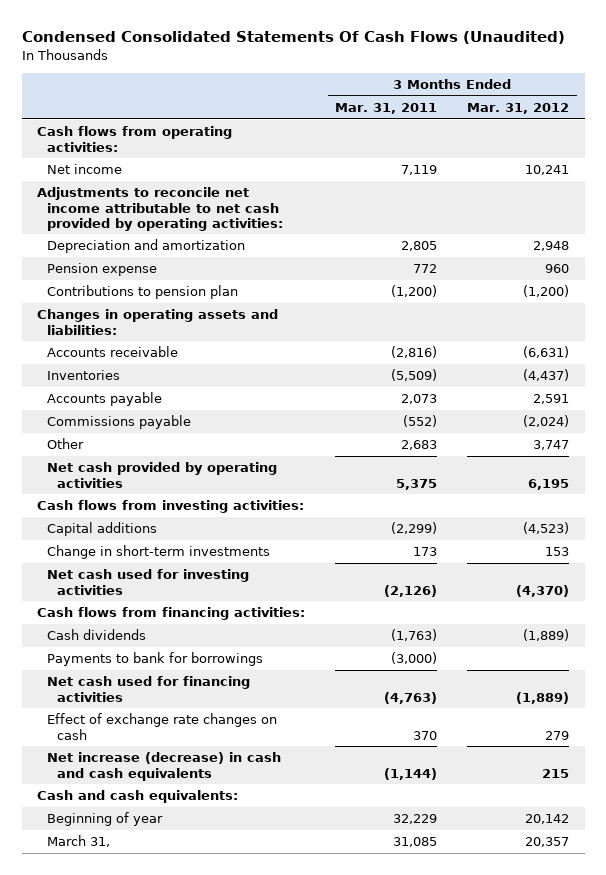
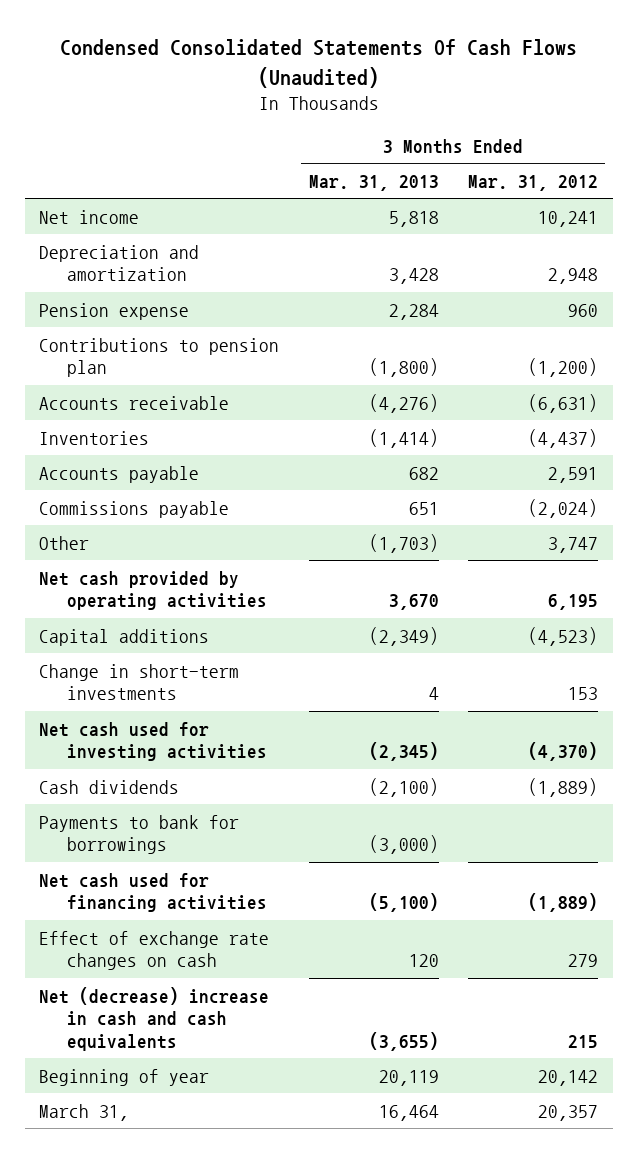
[335,103,438,115] Mar. 31, 2011 -> none
none -> [308,174,439,191] Mar. 31, 2013
[36,126,232,152] Cash flows from operating activities: -> none
[36,187,283,231] Adjustments to reconcile net income attributable to net cash provided by operating activities: -> none
[36,309,278,335] Changes in operating assets and liabilities: -> none
[36,500,304,514] Cash flows from investing activities: -> none
[36,607,305,621] Cash flows from financing activities: -> none
[36,790,238,804] Cash and cash equivalents: -> none
[46,752,281,781] Net increase (decrease) in cash and cash equivalents -> [39,986,270,1051] Net (decrease) increase in cash and cash equivalents

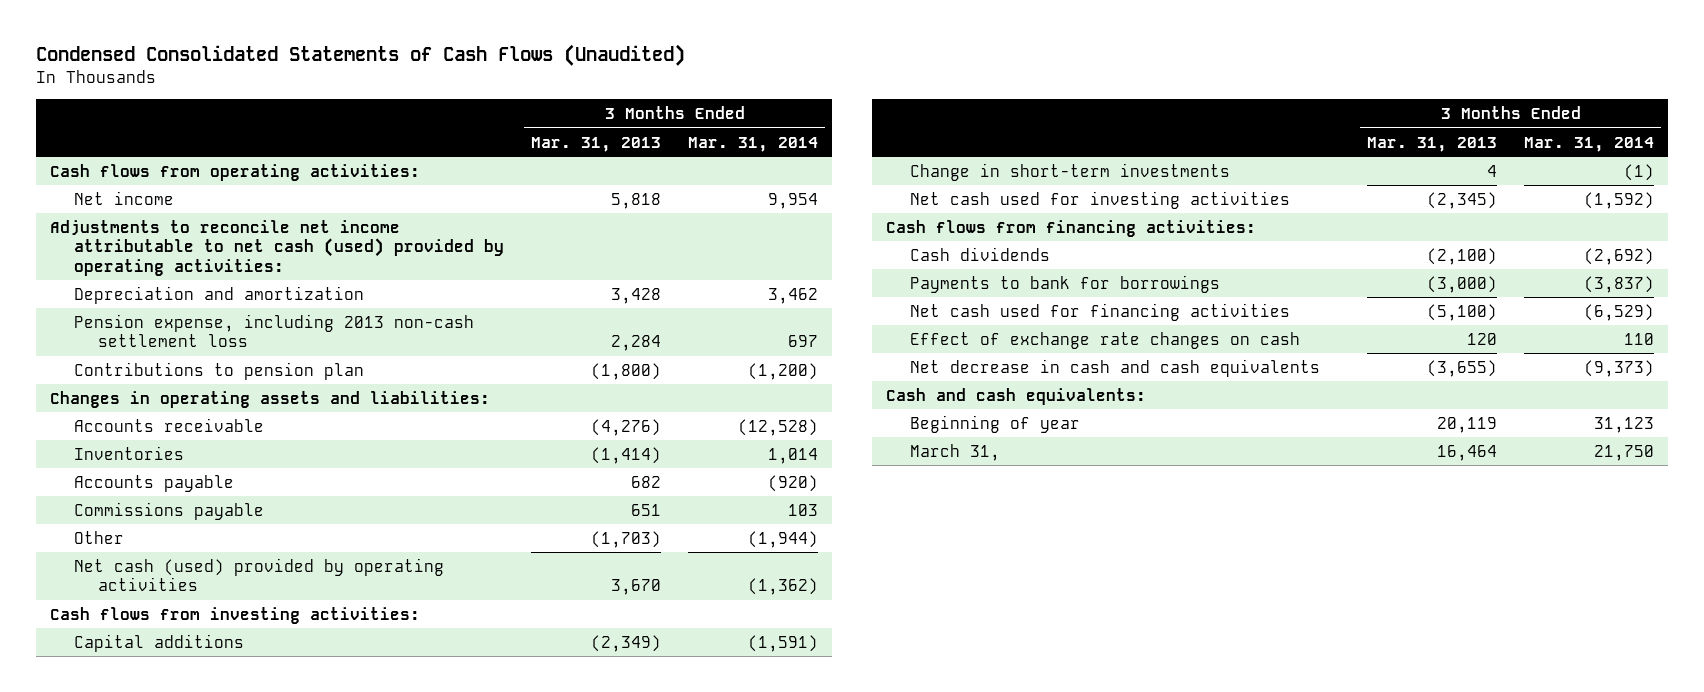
[59,39,577,88] Condensed Consolidated Statements Of Cash Flows (Unaudited) -> [36,44,686,67] Condensed Consolidated Statements of Cash Flows (Unaudited)
[467,174,598,191] Mar. 31, 2012 -> none
none -> [688,136,819,152] Mar. 31, 2014
none -> [49,163,420,181] Cash flows from operating activities:
none -> [49,219,504,276] Adjustments to reconcile net income attributable to net cash (used) provided by operating activities:
[39,302,190,320] Pension expense -> [73,313,474,348] Pension expense, including 2013 non-cash settlement loss
none -> [49,390,490,408] Changes in operating assets and liabilities:
[39,570,268,611] Net cash provided by operating activities -> [73,557,444,592] Net cash (used) provided by operating activities
none -> [49,606,420,624] Cash flows from investing activities:
none -> [885,219,1256,237] Cash flows from financing activities:
[39,986,270,1051] Net (decrease) increase in cash and cash equivalents -> [910,358,1321,377] Net decrease in cash and cash equivalents
none -> [885,387,1146,405] Cash and cash equivalents:

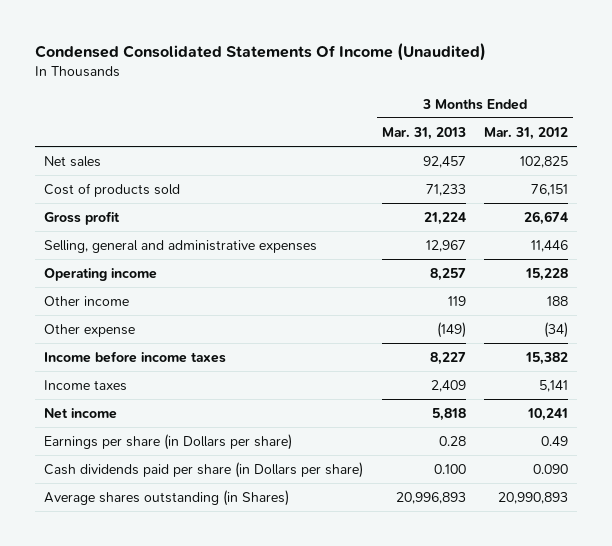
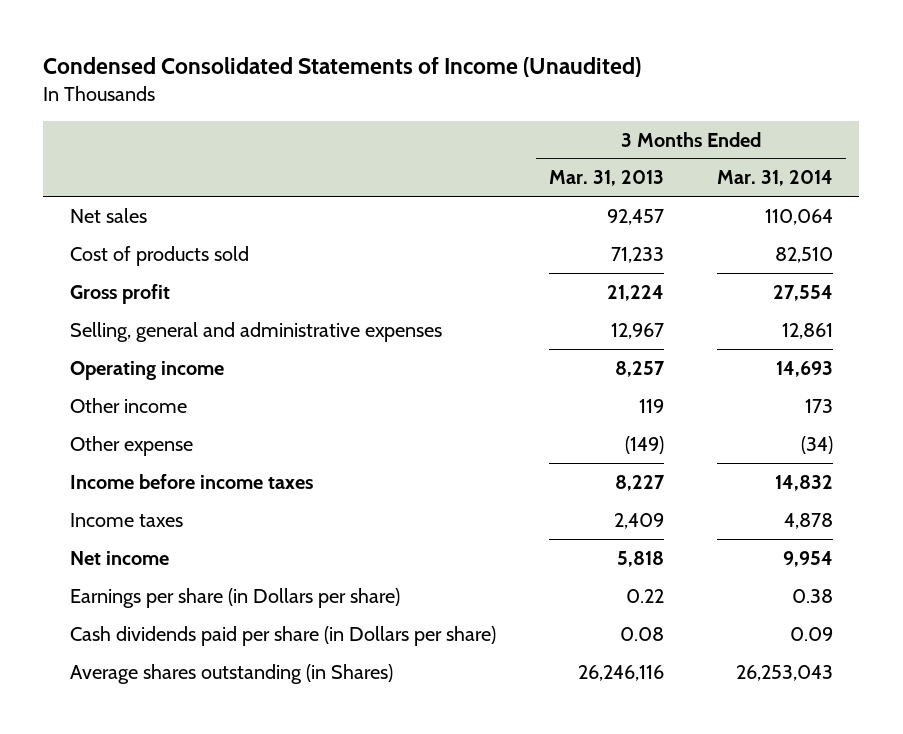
[34,42,486,61] Condensed Consolidated Statements Of Income (Unaudited) -> [43,57,642,78] Condensed Consolidated Statements of Income (Unaudited)
[484,126,569,140] Mar. 31, 2012 -> none
none -> [716,170,833,187] Mar. 31, 2014
[438,435,466,446] 0.28 -> [625,588,664,603] 0.22
[433,463,466,474] 0.100 -> [619,626,664,641] 0.08
[395,491,466,504] 20,996,893 -> [577,664,664,681] 26,246,116

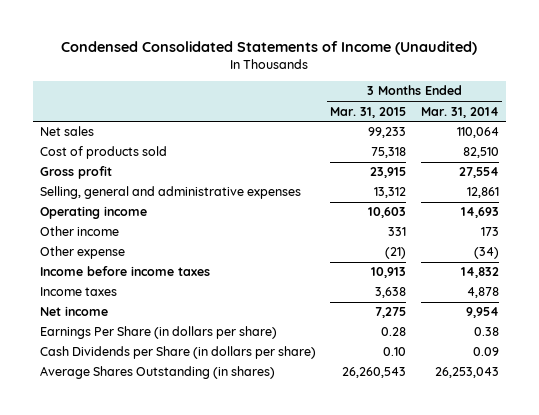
[548,170,664,187] Mar. 31, 2013 -> none
none -> [330,106,407,118] Mar. 31, 2015
[69,587,400,608] Earnings per share (in Dollars per share) -> [39,326,277,340] Earnings Per Share (in dollars per share)
[69,625,496,646] Cash dividends paid per share (in Dollars per share) -> [39,346,316,360] Cash Dividends per Share (in dollars per share)
[69,663,393,684] Average shares outstanding (in Shares) -> [39,366,275,380] Average Shares Outstanding (in shares)

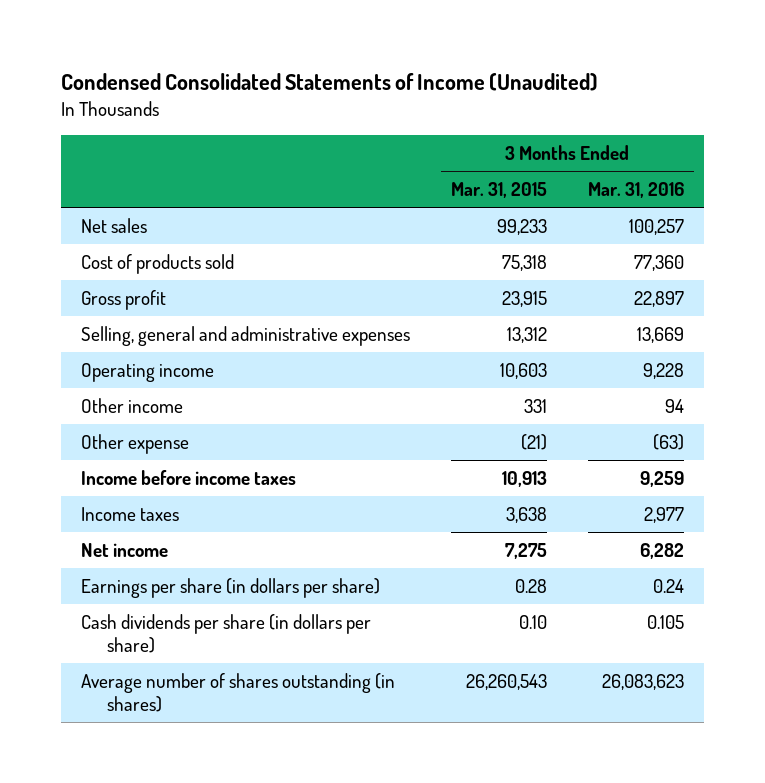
[420,106,499,118] Mar. 31, 2014 -> none
none -> [587,182,684,199] Mar. 31, 2016
[39,326,277,340] Earnings Per Share (in dollars per share) -> [81,577,381,598] Earnings per share (in dollars per share)
[39,346,316,360] Cash Dividends per Share (in dollars per share) -> [81,613,372,653] Cash dividends per share (in dollars per share)
[39,366,275,380] Average Shares Outstanding (in shares) -> [81,672,396,712] Average number of shares outstanding (in shares)

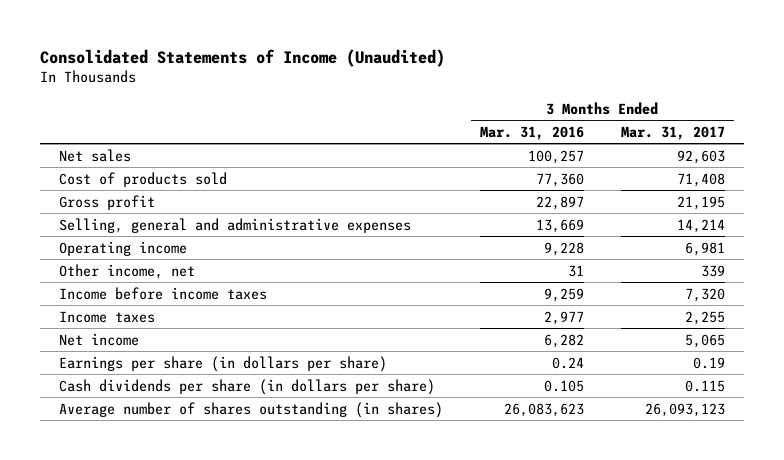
[60,73,598,92] Condensed Consolidated Statements of Income (Unaudited) -> [40,48,446,67] Consolidated Statements of Income (Unaudited)
[450,182,547,199] Mar. 31, 2015 -> none
none -> [621,125,726,140] Mar. 31, 2017
[81,433,190,454] Other expense -> none
[81,397,184,413] Other income -> [58,263,195,279] Other income, net
[664,398,684,413] 94 -> [567,264,584,277] 31

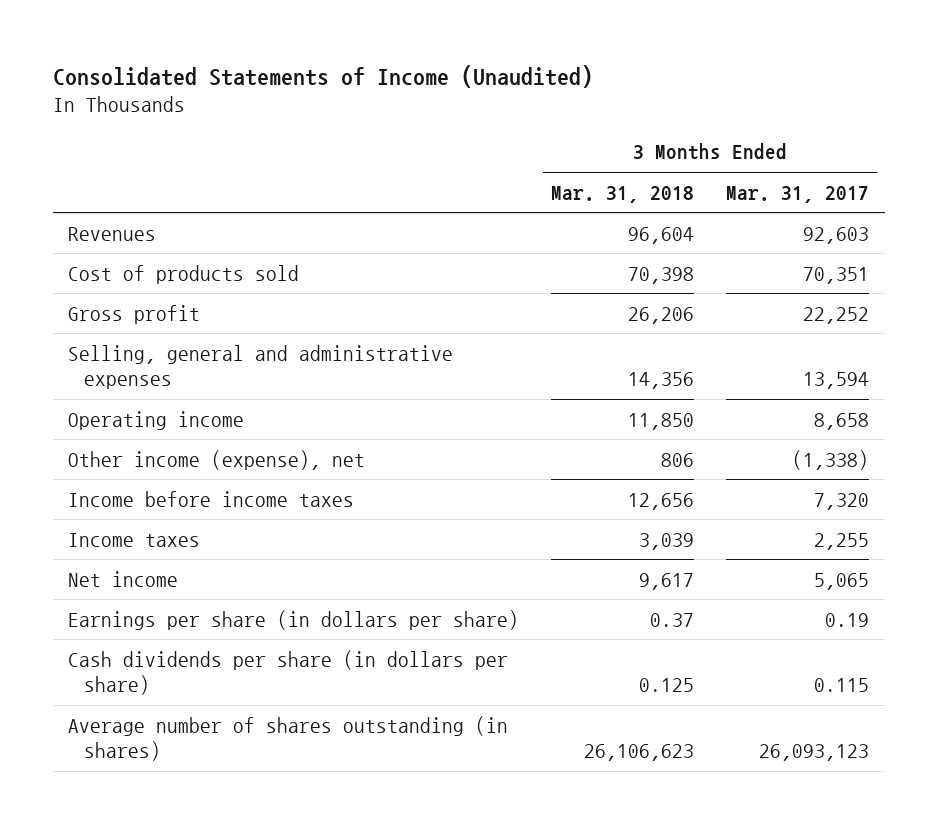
[479,125,584,140] Mar. 31, 2016 -> none
none -> [551,185,695,203] Mar. 31, 2018
[58,148,131,162] Net sales -> [68,226,157,241] Revenues
[677,172,726,187] 71,408 -> [802,266,869,284] 70,351
[677,195,726,210] 21,195 -> [802,306,869,324] 22,252
[677,218,726,233] 14,214 -> [802,372,869,390] 13,594
[685,241,726,256] 6,981 -> [813,412,869,430] 8,658
[58,263,195,279] Other income, net -> [68,449,366,470] Other income (expense), net
[701,264,726,277] 339 -> [791,449,869,470] (1,338)

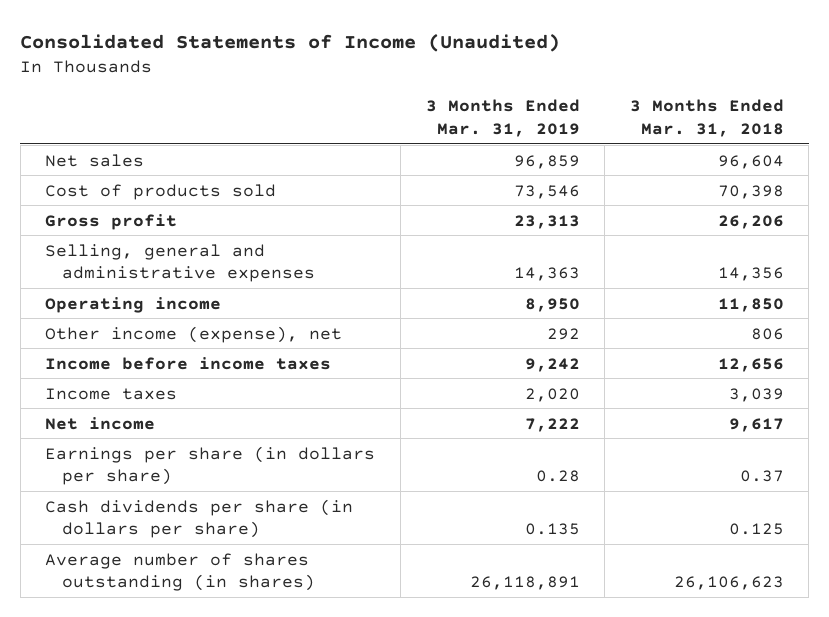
[725,185,869,203] Mar. 31, 2017 -> none
none -> [425,98,580,137] 3 Months Ended Mar. 31, 2019
[68,226,157,241] Revenues -> [45,153,145,167] Net sales

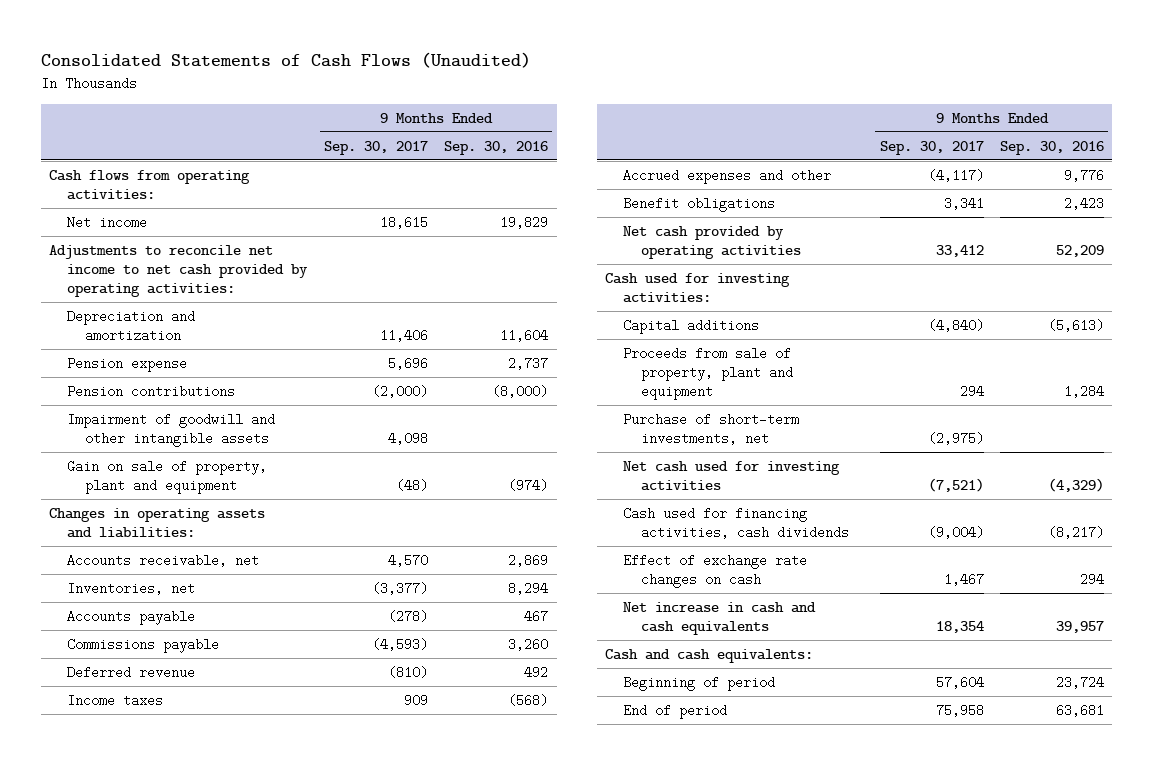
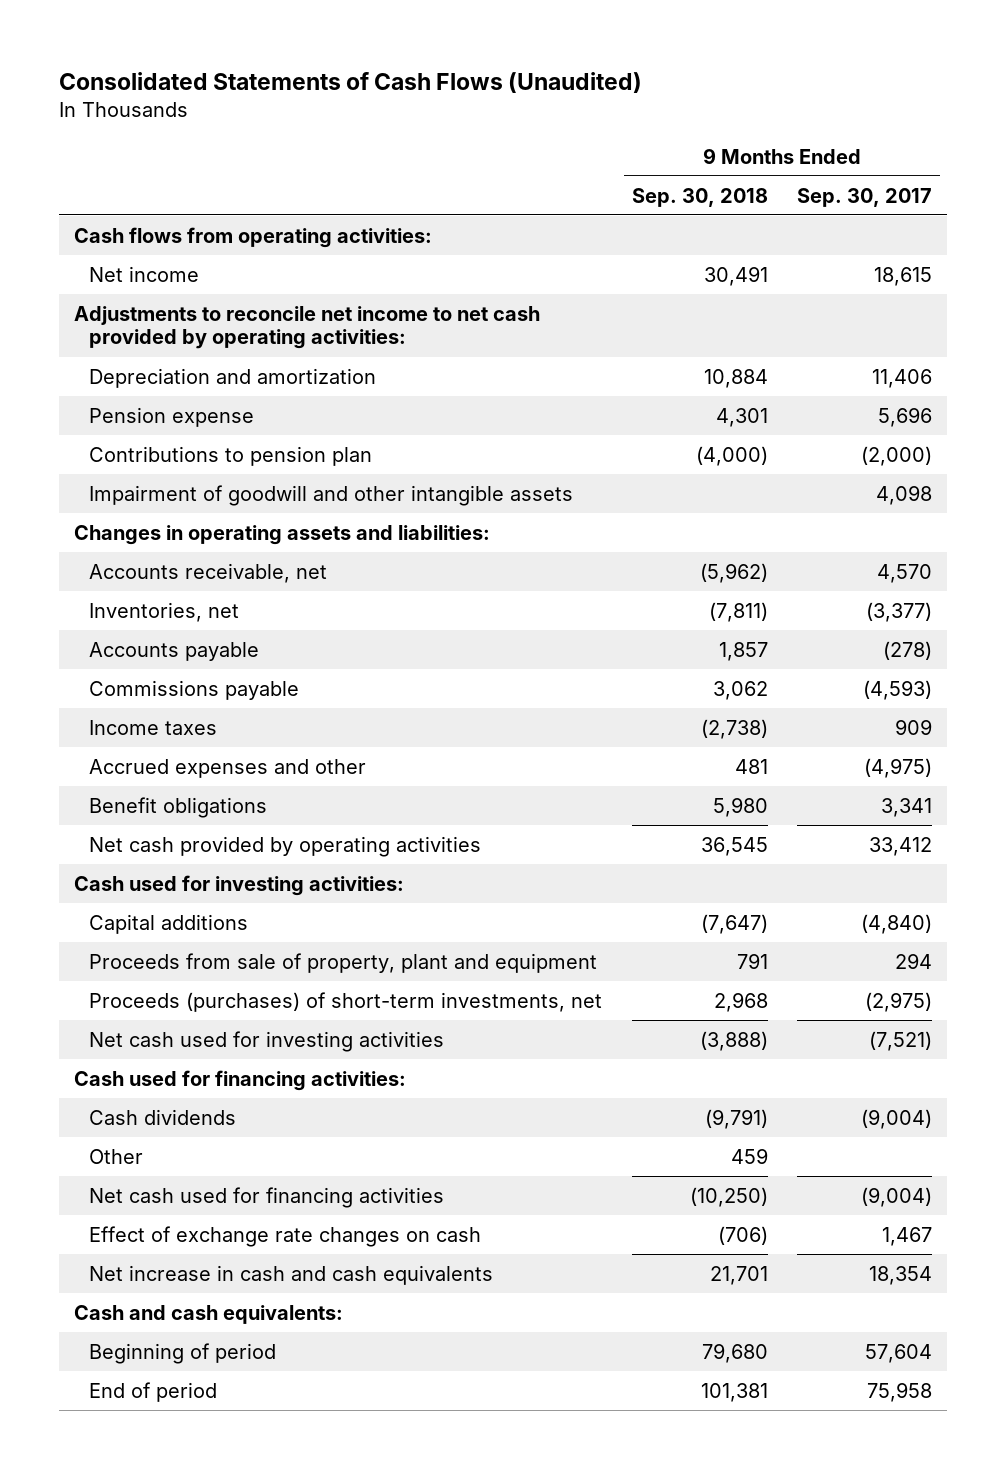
[444,140,549,155] Sep. 30, 2016 -> none
none -> [631,187,768,207] Sep. 30, 2018
[67,384,236,398] Pension contributions -> [88,445,372,466] Contributions to pension plan
[67,459,268,494] Gain on sale of property, plant and equipment -> none
[67,665,196,679] Deferred revenue -> none
[927,168,984,182] (4,117) -> [864,757,933,778] (4,975)
[622,412,799,445] Purchase of short-term investments, net -> [88,991,602,1012] Proceeds (purchases) of short-term investments, net
none -> [74,1069,407,1091] Cash used for financing activities:
none -> [88,1108,236,1125] Cash dividends
none -> [88,1148,143,1164] Other
[622,506,849,539] Cash used for financing activities, cash dividends -> [88,1186,444,1208] Net cash used for financing activities

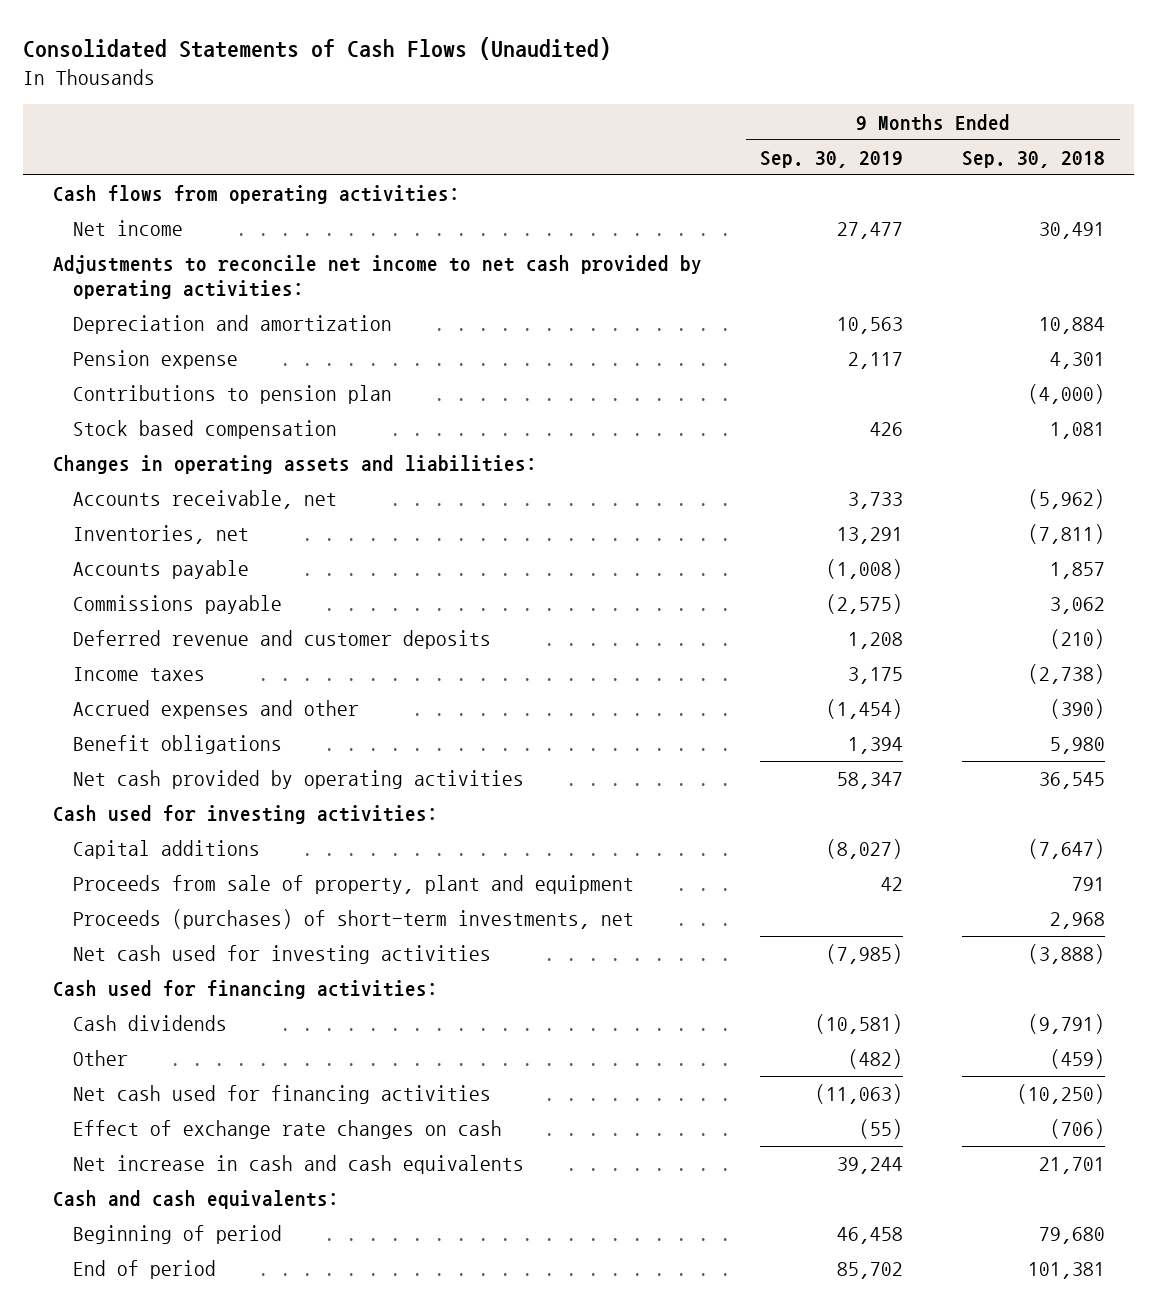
[797,187,933,207] Sep. 30, 2017 -> none
none -> [760,150,904,168] Sep. 30, 2019
[88,484,573,506] Impairment of goodwill and other intangible assets -> none
none -> [72,420,337,440] Stock based compensation
none -> [72,630,491,650] Deferred revenue and customer deposits
[734,758,768,774] 481 -> [1050,699,1106,720] (390)
[730,1147,768,1164] 459 -> [1050,1049,1106,1070] (459)

